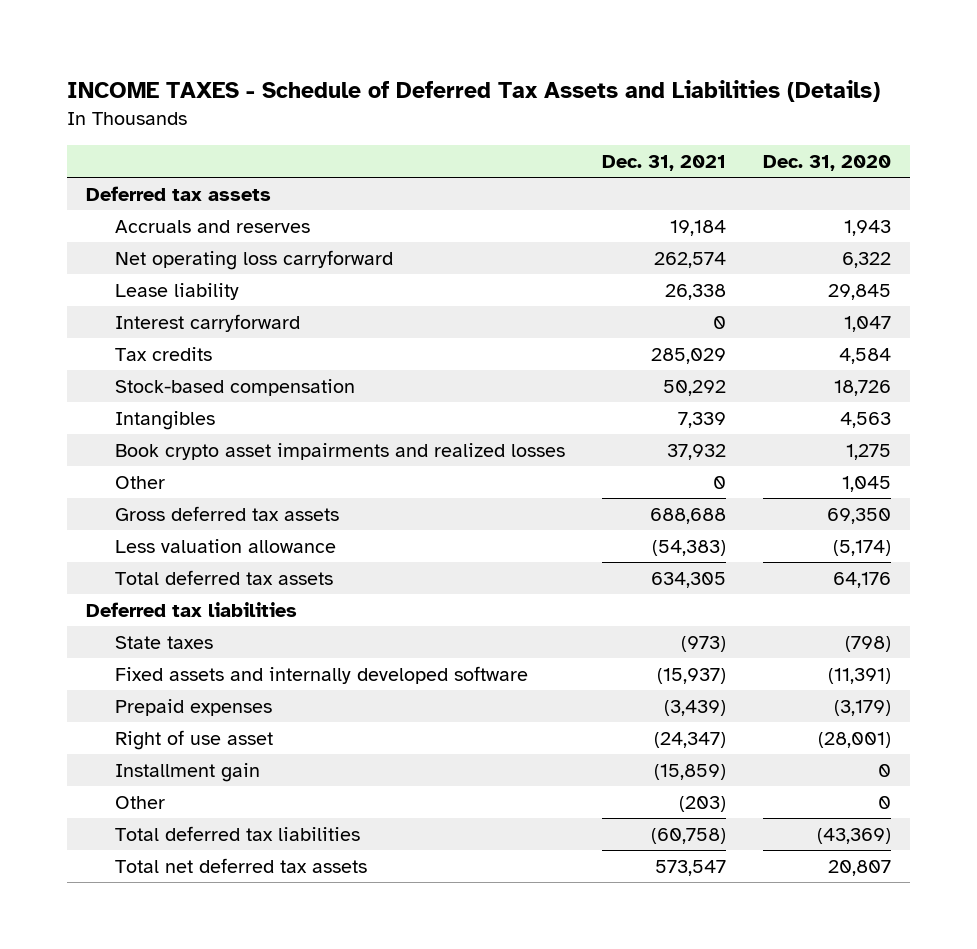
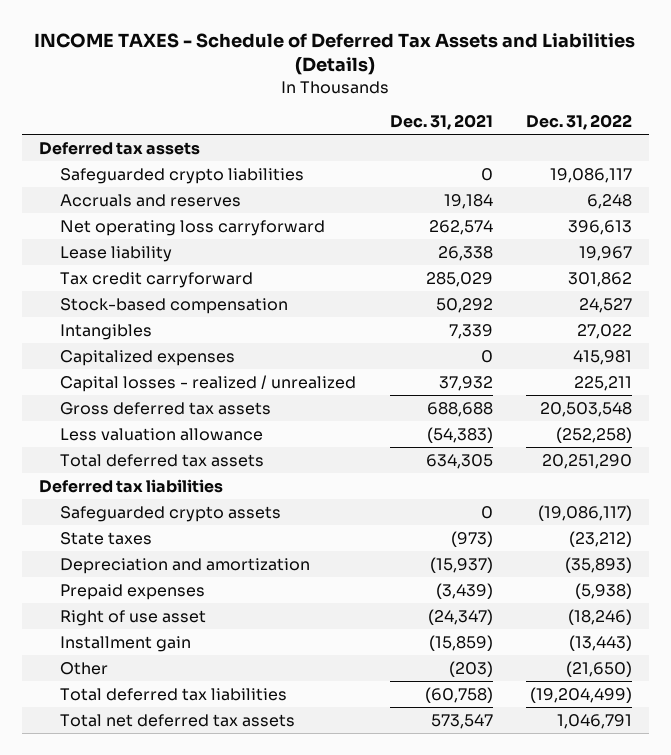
[763,154,892,171] Dec. 31, 2020 -> none
none -> [526,114,633,131] Dec. 31, 2022
none -> [60,167,305,184] Safeguarded crypto liabilities
[115,313,301,332] Interest carryforward -> none
[115,346,213,361] Tax credits -> [60,271,254,288] Tax credit carryforward
[115,475,166,489] Other -> none
none -> [60,349,236,366] Capitalized expenses
[115,442,566,460] Book crypto asset impairments and realized losses -> [60,374,357,392] Capital losses - realized / unrealized
none -> [60,505,282,522] Safeguarded crypto assets
[115,665,529,684] Fixed assets and internally developed software -> [60,557,311,574] Depreciation and amortization

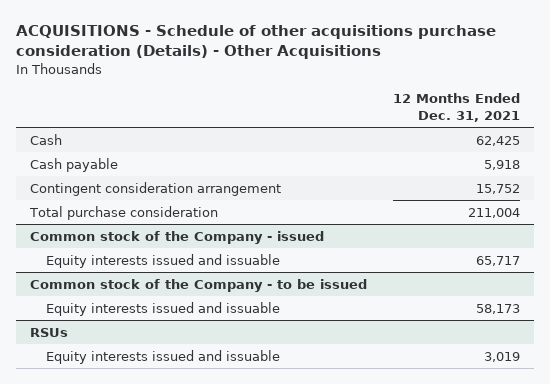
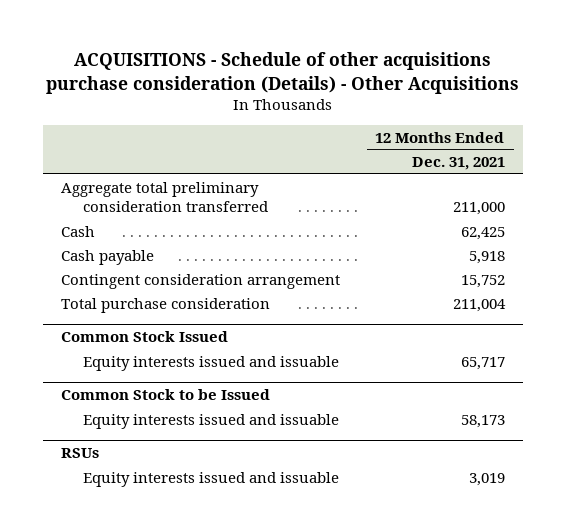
none -> [60,181,269,212] Aggregate total preliminary consideration transferred
[29,230,324,244] Common stock of the Company - issued -> [60,331,228,343] Common Stock Issued
[29,278,367,292] Common stock of the Company - to be issued -> [60,389,270,401] Common Stock to be Issued

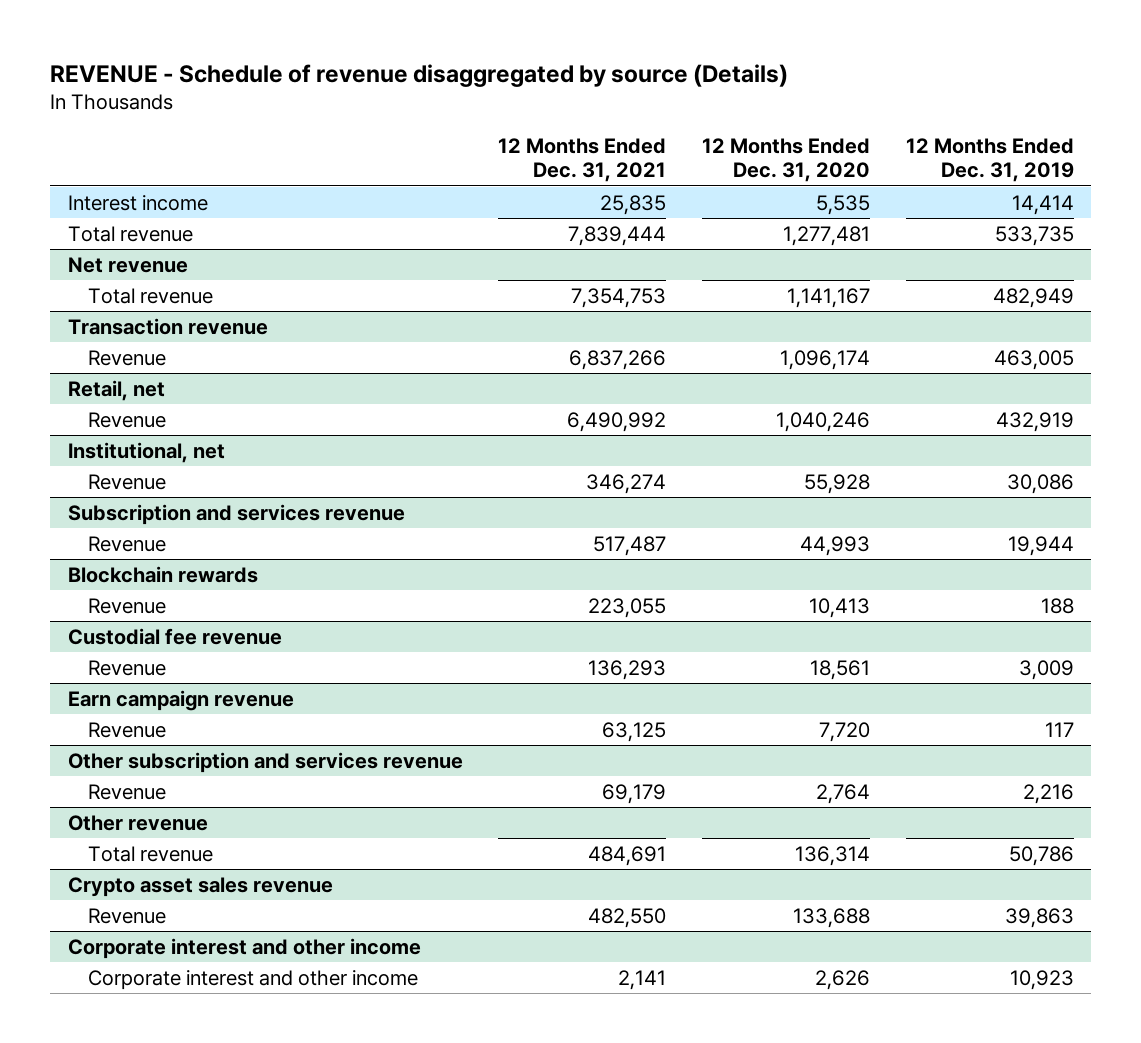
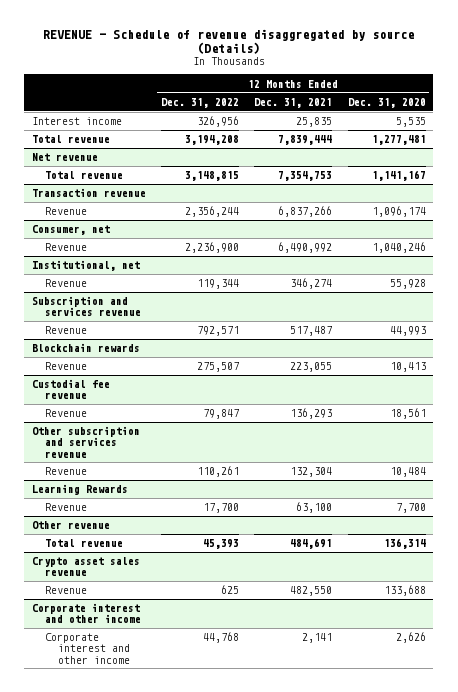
[905,137,1074,183] 12 Months Ended Dec. 31, 2019 -> none
none -> [161,98,240,109] Dec. 31, 2022
[67,379,165,401] Retail, net -> none
none -> [31,225,110,236] Consumer, net
[67,689,294,711] Earn campaign revenue -> none
[87,721,166,738] Revenue -> none
[602,783,667,804] 69,179 -> [290,467,333,478] 132,304
[816,783,871,804] 2,764 -> [389,467,426,478] 10,484
none -> [31,484,128,496] Learning Rewards
none -> [44,503,87,512] Revenue

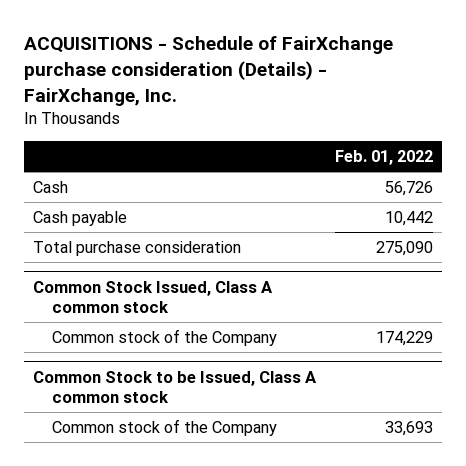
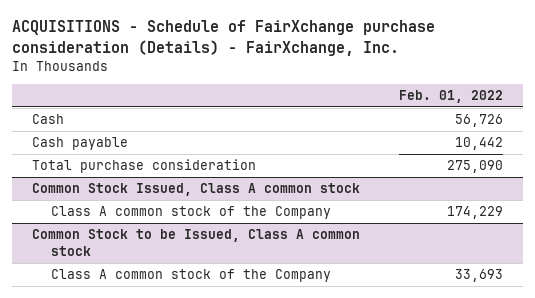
[52,329,278,347] Common stock of the Company -> [50,206,331,220] Class A common stock of the Company
[52,419,278,437] Common stock of the Company -> [50,269,331,283] Class A common stock of the Company

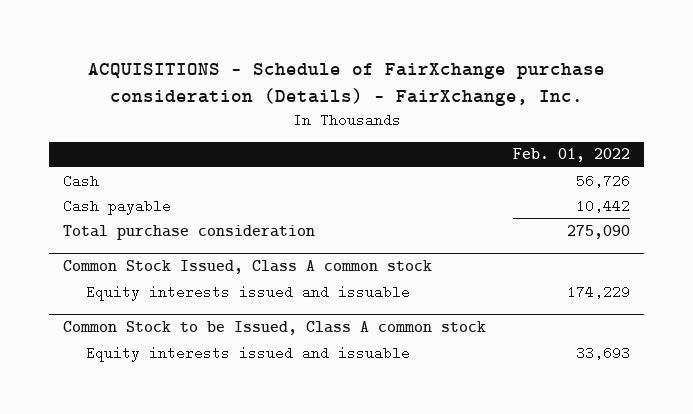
[50,206,331,220] Class A common stock of the Company -> [85,284,410,301] Equity interests issued and issuable
[50,269,331,283] Class A common stock of the Company -> [85,345,410,362] Equity interests issued and issuable

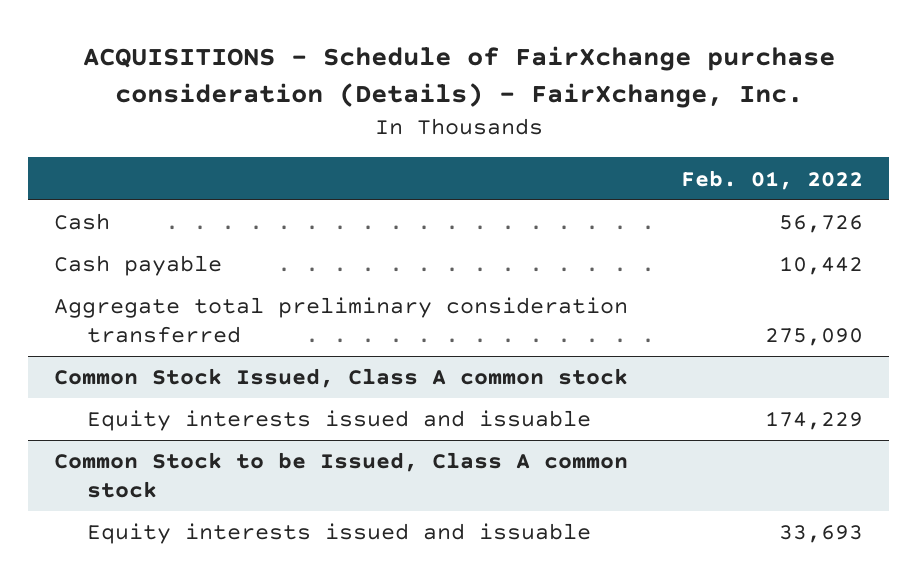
[62,224,315,240] Total purchase consideration -> [54,297,629,343] Aggregate total preliminary consideration transferred

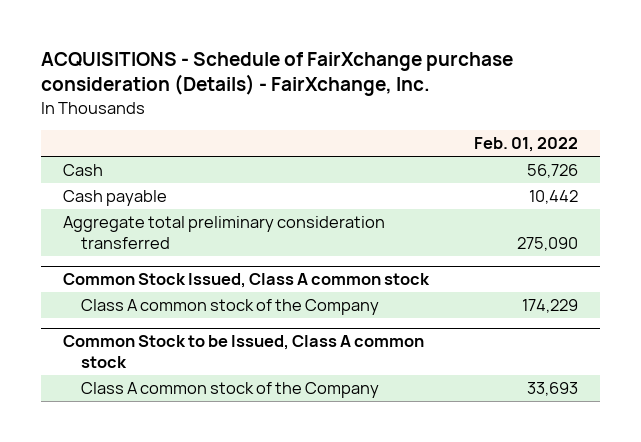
[86,410,591,432] Equity interests issued and issuable -> [81,299,380,316] Class A common stock of the Company
[86,523,591,545] Equity interests issued and issuable -> [81,382,380,399] Class A common stock of the Company

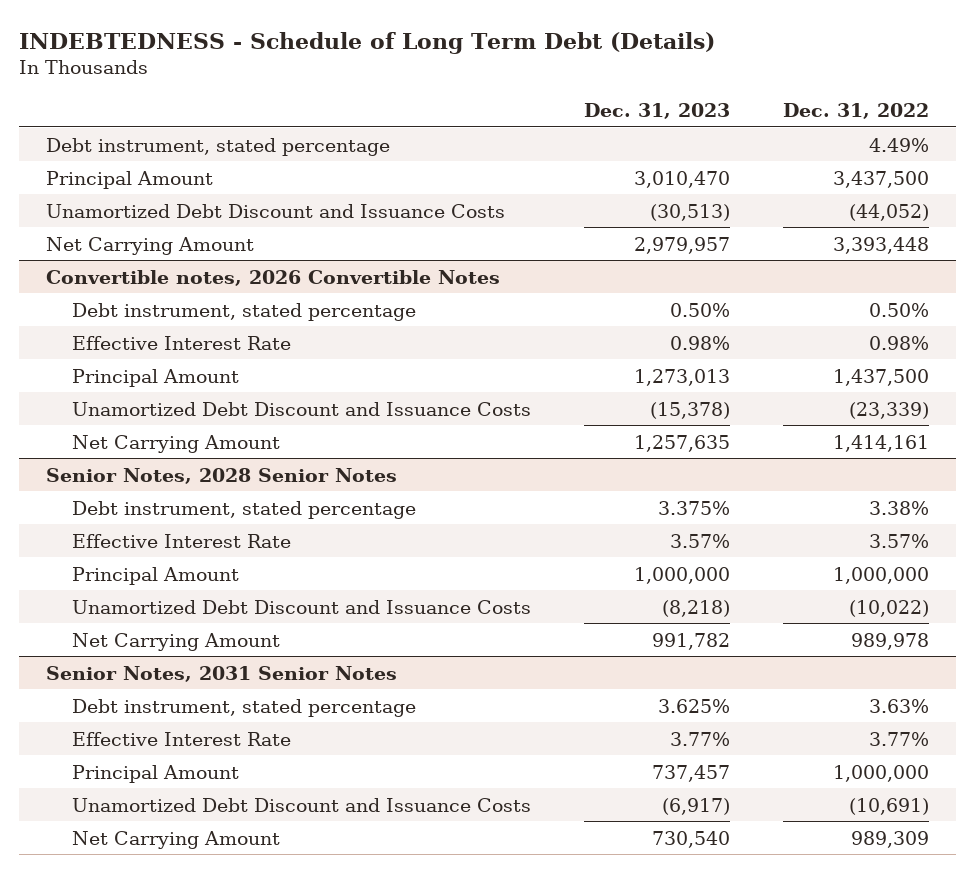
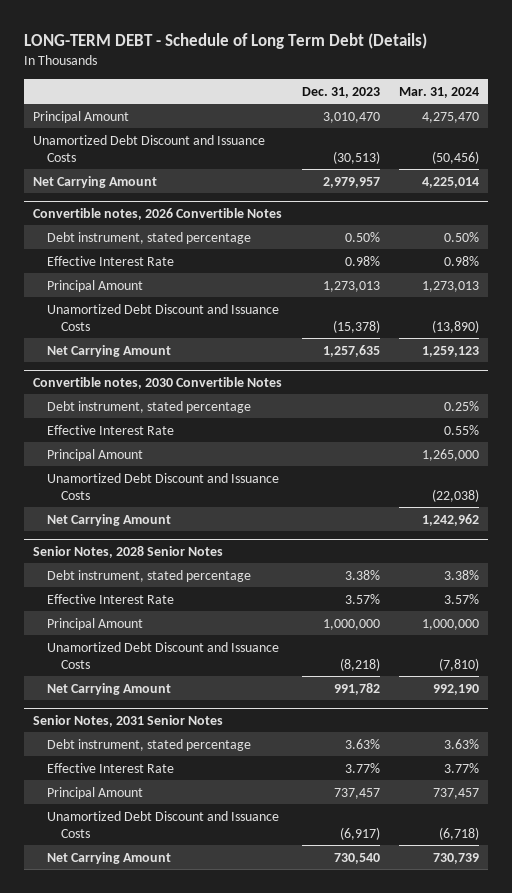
[19,31,716,54] INDEBTEDNESS - Schedule of Long Term Debt (Details) -> [23,32,427,49] LONG-TERM DEBT - Schedule of Long Term Debt (Details)
[783,103,930,120] Dec. 31, 2022 -> none
none -> [398,86,479,98] Mar. 31, 2024
[45,137,390,156] Debt instrument, stated percentage -> none
none -> [33,377,283,390] Convertible notes, 2030 Convertible Notes
none -> [47,400,252,413] Debt instrument, stated percentage
none -> [47,424,175,435] Effective Interest Rate
none -> [47,448,144,461] Principal Amount
none -> [47,472,280,500] Unamortized Debt Discount and Issuance Costs
none -> [47,513,172,526] Net Carrying Amount
[657,500,730,515] 3.375% -> [344,569,380,580] 3.38%
[657,698,730,713] 3.625% -> [344,738,380,749] 3.63%

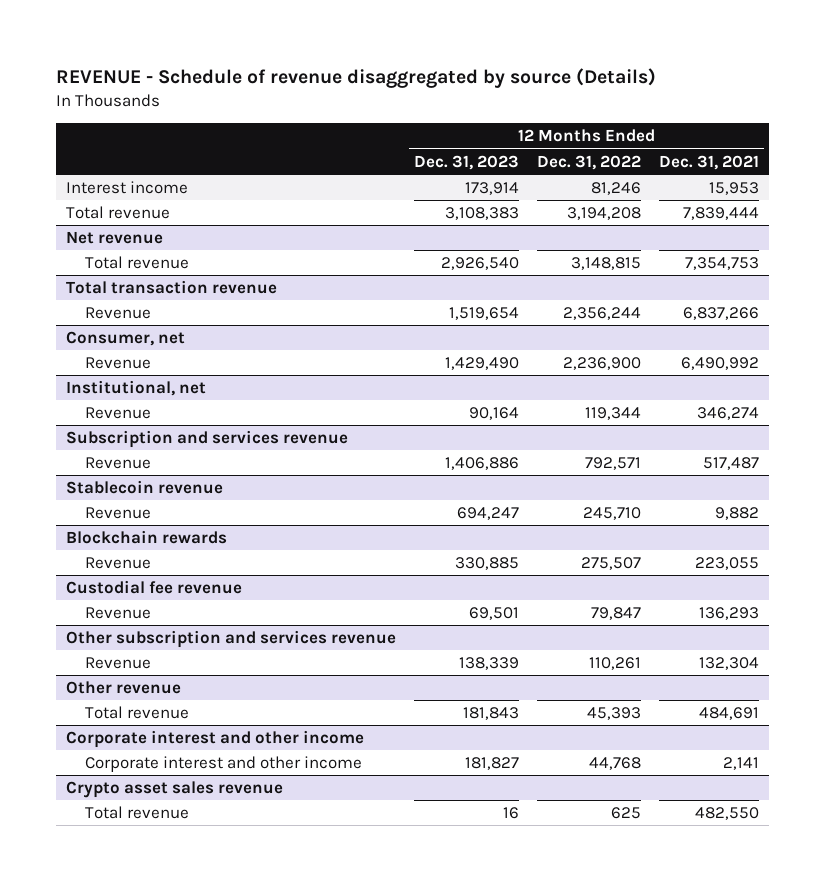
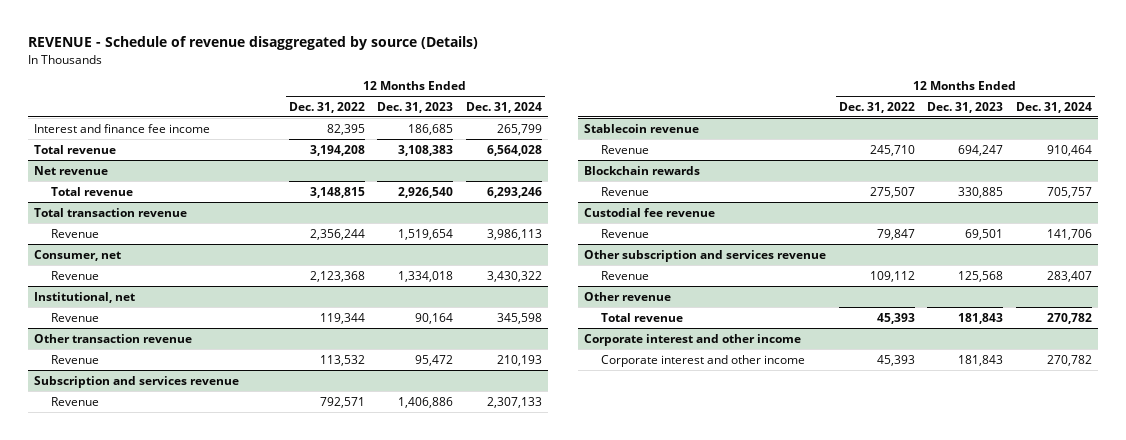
[659,154,760,170] Dec. 31, 2021 -> none
none -> [465,101,542,113] Dec. 31, 2024
[65,181,188,195] Interest income -> [34,123,211,133] Interest and finance fee income
[464,182,519,196] 173,914 -> [408,123,454,135] 186,685
[591,182,642,196] 81,246 -> [326,123,365,135] 82,395
[444,357,519,371] 1,429,490 -> [398,270,454,282] 1,334,018
[563,357,642,371] 2,236,900 -> [309,270,365,282] 2,123,368
none -> [34,333,193,343] Other transaction revenue
none -> [51,354,100,364] Revenue
[458,657,519,671] 138,339 -> [958,270,1004,282] 125,568
[589,657,642,671] 110,261 -> [869,270,915,282] 109,112
[65,781,283,799] Crypto asset sales revenue -> none
[85,806,190,820] Total revenue -> none
[464,757,519,771] 181,827 -> [958,354,1004,366] 181,843
[589,757,642,771] 44,768 -> [876,354,915,366] 45,393

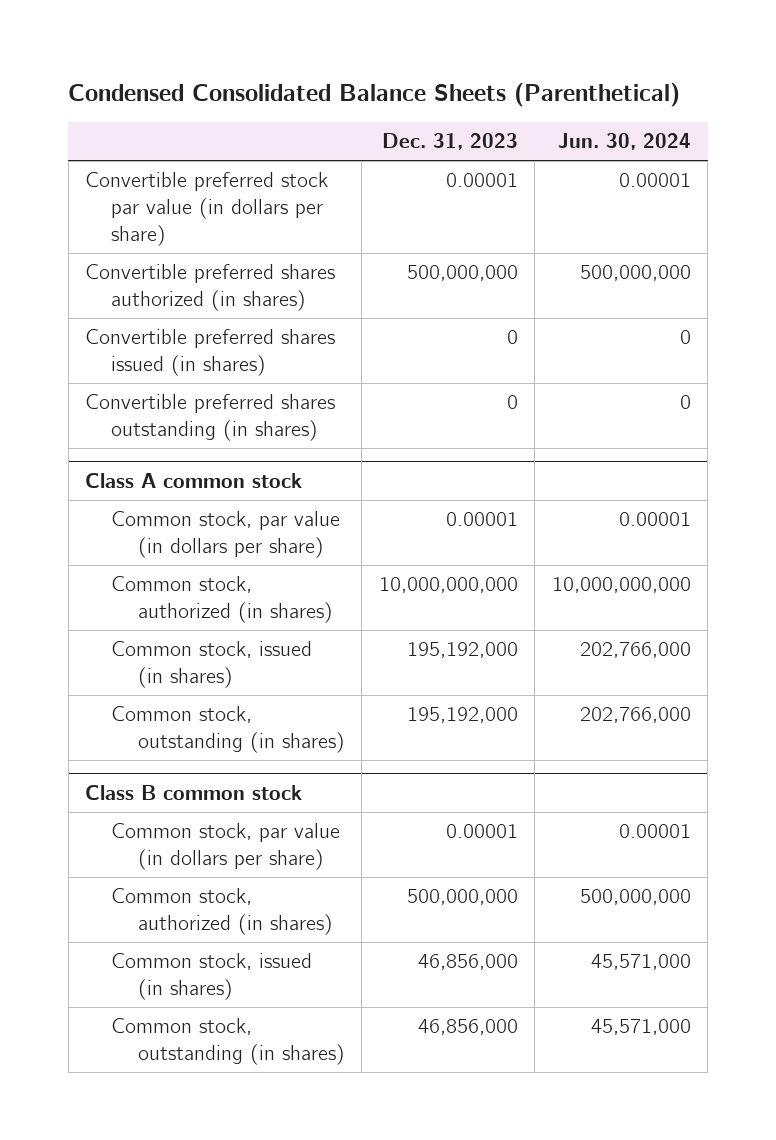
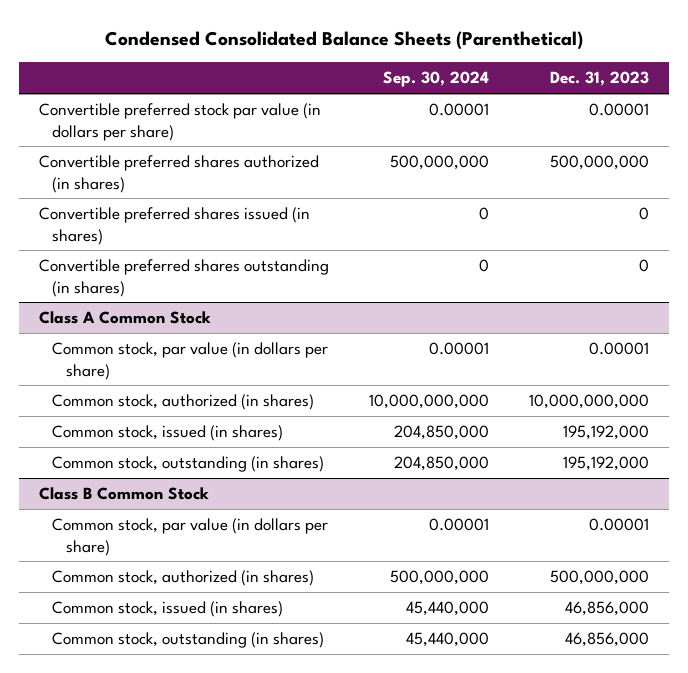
[557,133,691,151] Jun. 30, 2024 -> none
none -> [382,71,489,88] Sep. 30, 2024
[85,472,303,488] Class A common stock -> [39,311,212,325] Class A Common Stock
[85,784,303,800] Class B common stock -> [39,487,210,501] Class B Common Stock

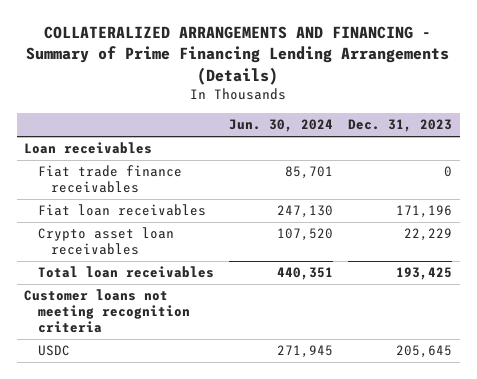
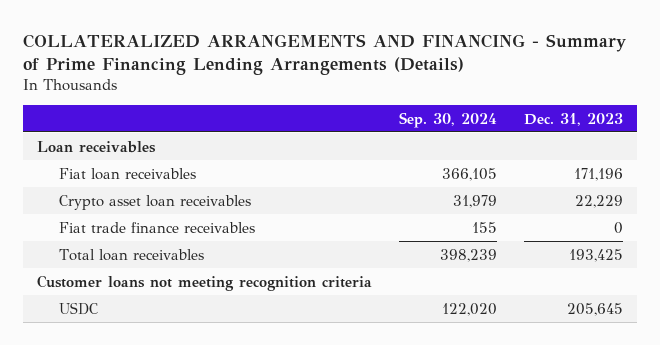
[229,119,334,133] Jun. 30, 2024 -> none
none -> [399,111,498,128] Sep. 30, 2024
[37,165,182,194] Fiat trade finance receivables -> [59,221,256,233] Fiat trade finance receivables

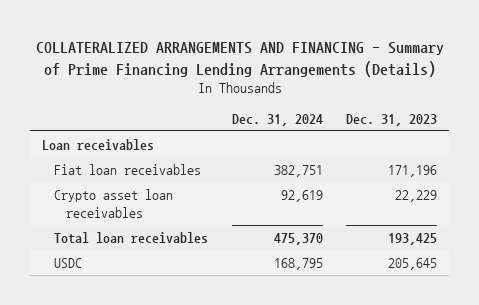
[399,111,498,128] Sep. 30, 2024 -> none
none -> [231,114,323,127] Dec. 31, 2024
[59,221,256,233] Fiat trade finance receivables -> none
[36,274,372,291] Customer loans not meeting recognition criteria -> none

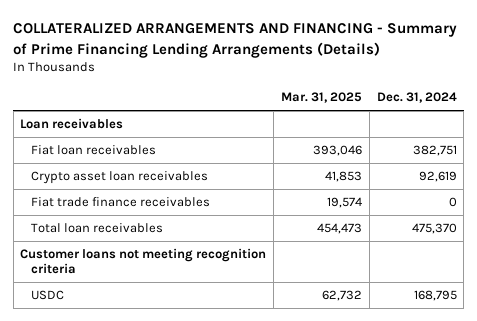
[346,114,438,127] Dec. 31, 2023 -> none
none -> [281,92,363,104] Mar. 31, 2025
none -> [31,196,211,207] Fiat trade finance receivables
none -> [20,247,267,275] Customer loans not meeting recognition criteria

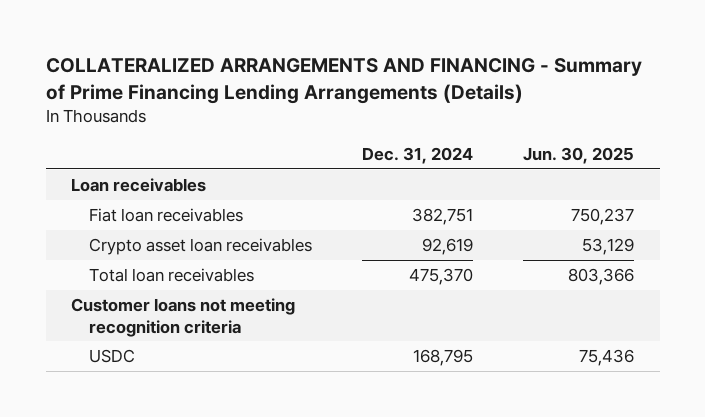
[281,92,363,104] Mar. 31, 2025 -> none
none -> [523,146,635,164] Jun. 30, 2025
[31,196,211,207] Fiat trade finance receivables -> none

